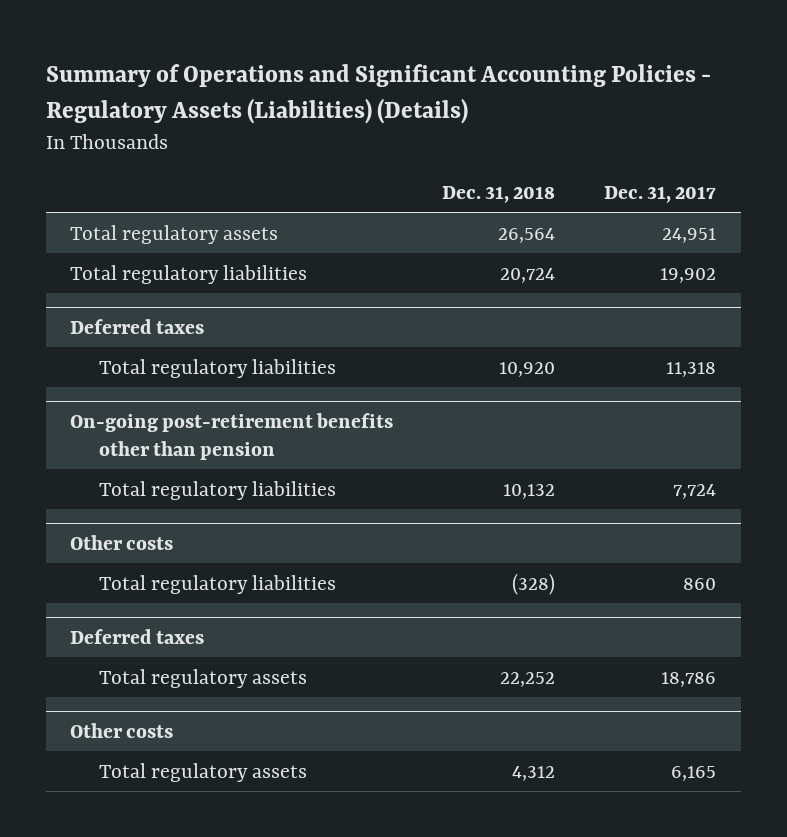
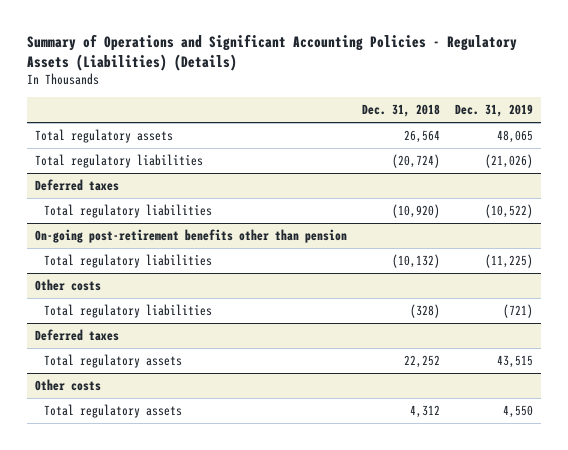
[604,185,717,203] Dec. 31, 2017 -> none
none -> [455,104,534,118] Dec. 31, 2019
[500,267,556,283] 20,724 -> [392,154,441,169] (20,724)
[499,361,556,377] 10,920 -> [392,204,441,219] (10,920)
[503,483,556,499] 10,132 -> [392,254,441,269] (10,132)

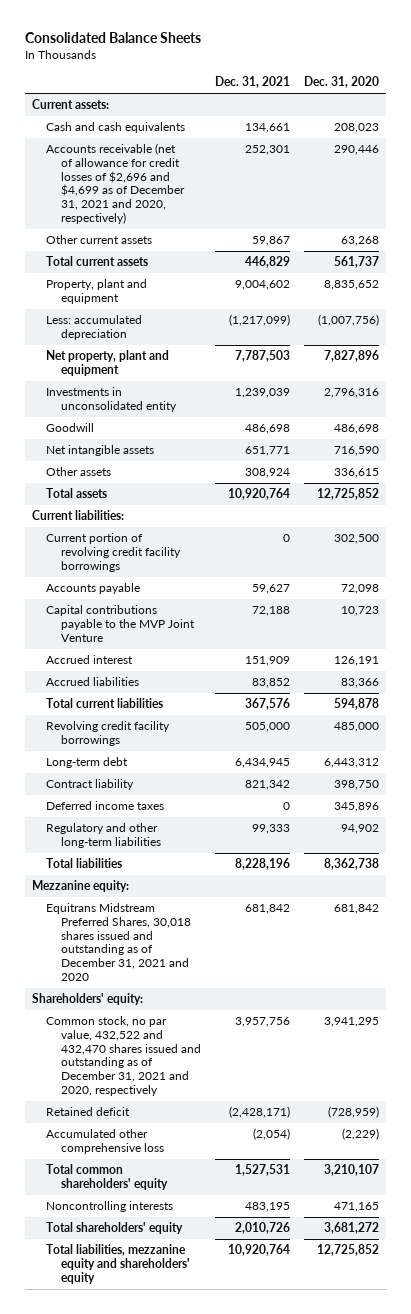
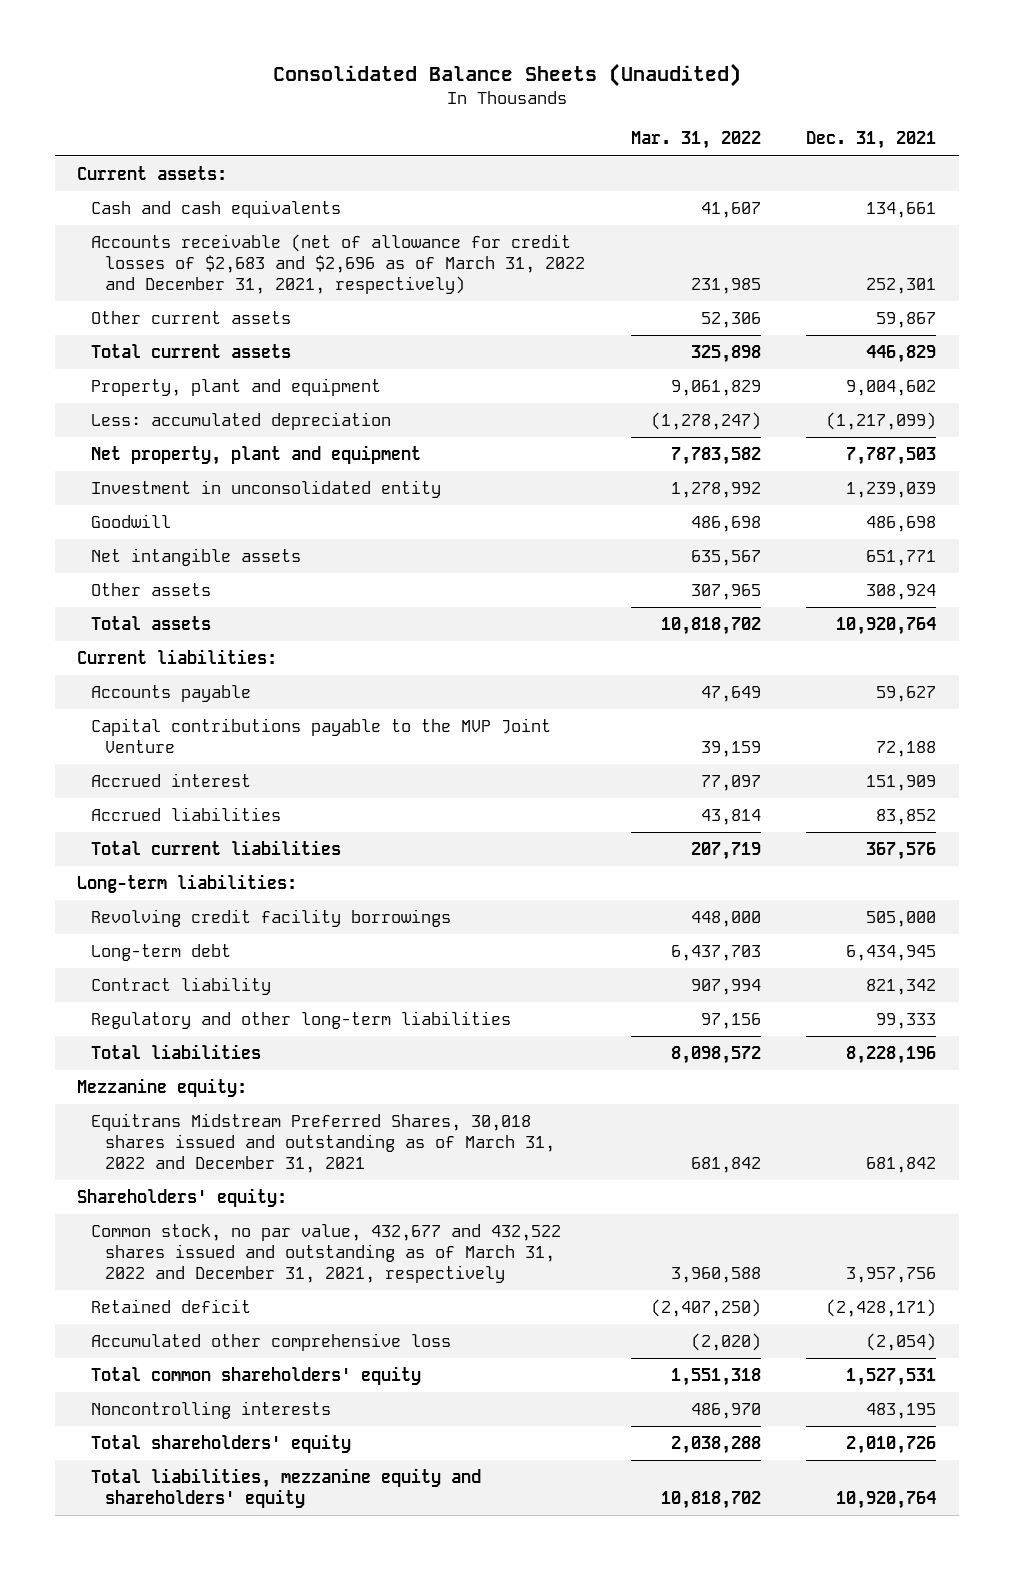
[24,32,201,44] Consolidated Balance Sheets -> [272,63,741,88] Consolidated Balance Sheets (Unaudited)
[304,76,380,89] Dec. 31, 2020 -> none
none -> [630,131,761,150] Mar. 31, 2022
[46,143,185,224] Accounts receivable (net of allowance for credit losses of $2,696 and $4,699 as of December 31, 2021 and 2020, respectively) -> [91,234,586,294] Accounts receivable (net of allowance for credit losses of $2,683 and $2,696 as of March 31, 2022 and December 31, 2021, respectively)
[46,387,177,413] Investments in unconsolidated entity -> [91,480,442,499] Investment in unconsolidated entity
[46,533,181,572] Current portion of revolving credit facility borrowings -> none
none -> [77,874,298,894] Long-term liabilities:
[46,801,165,811] Deferred income taxes -> none
[46,903,191,981] Equitrans Midstream Preferred Shares, 30,018 shares issued and outstanding as of December 31, 2021 and 2020 -> [91,1113,556,1173] Equitrans Midstream Preferred Shares, 30,018 shares issued and outstanding as of March 31, 2022 and December 31, 2021
[46,1016,201,1096] Common stock, no par value, 432,522 and 432,470 shares issued and outstanding as of December 31, 2021 and 2020, respectively -> [91,1224,562,1283] Common stock, no par value, 432,677 and 432,522 shares issued and outstanding as of March 31, 2022 and December 31, 2021, respectively

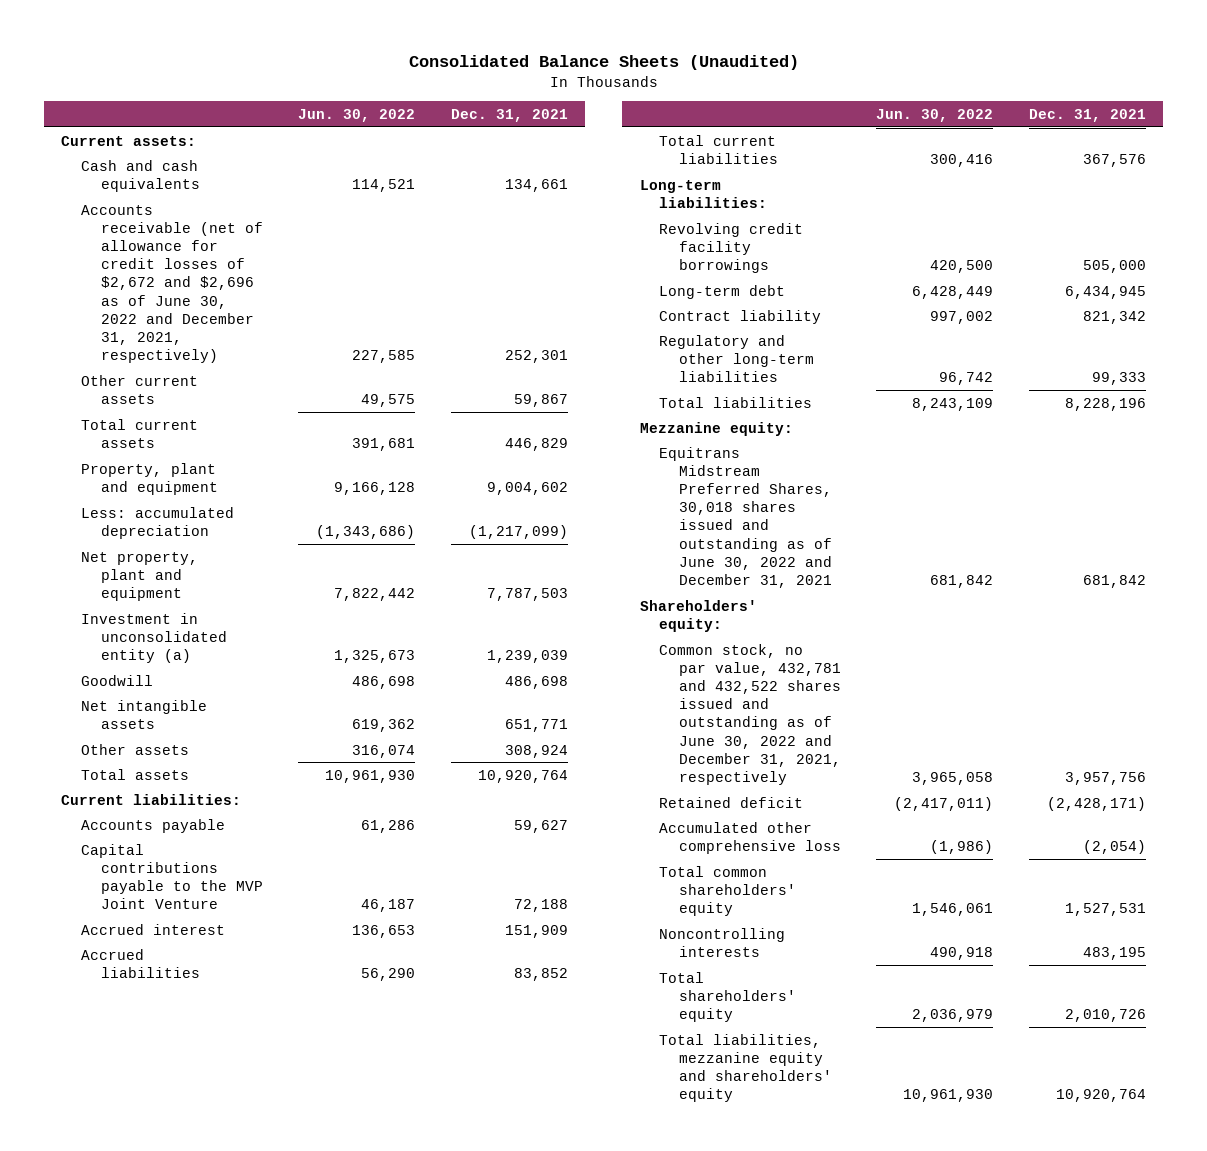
[630,131,761,150] Mar. 31, 2022 -> none
none -> [298,108,416,122] Jun. 30, 2022
[91,234,586,294] Accounts receivable (net of allowance for credit losses of $2,683 and $2,696 as of March 31, 2022 and December 31, 2021, respectively) -> [81,204,264,364] Accounts receivable (net of allowance for credit losses of $2,672 and $2,696 as of June 30, 2022 and December 31, 2021, respectively)
[91,480,442,499] Investment in unconsolidated entity -> [81,612,228,663] Investment in unconsolidated entity (a)
[91,1113,556,1173] Equitrans Midstream Preferred Shares, 30,018 shares issued and outstanding as of March 31, 2022 and December 31, 2021 -> [659,446,833,589] Equitrans Midstream Preferred Shares, 30,018 shares issued and outstanding as of June 30, 2022 and December 31, 2021
[91,1224,562,1283] Common stock, no par value, 432,677 and 432,522 shares issued and outstanding as of March 31, 2022 and December 31, 2021, respectively -> [659,643,842,786] Common stock, no par value, 432,781 and 432,522 shares issued and outstanding as of June 30, 2022 and December 31, 2021, respectively

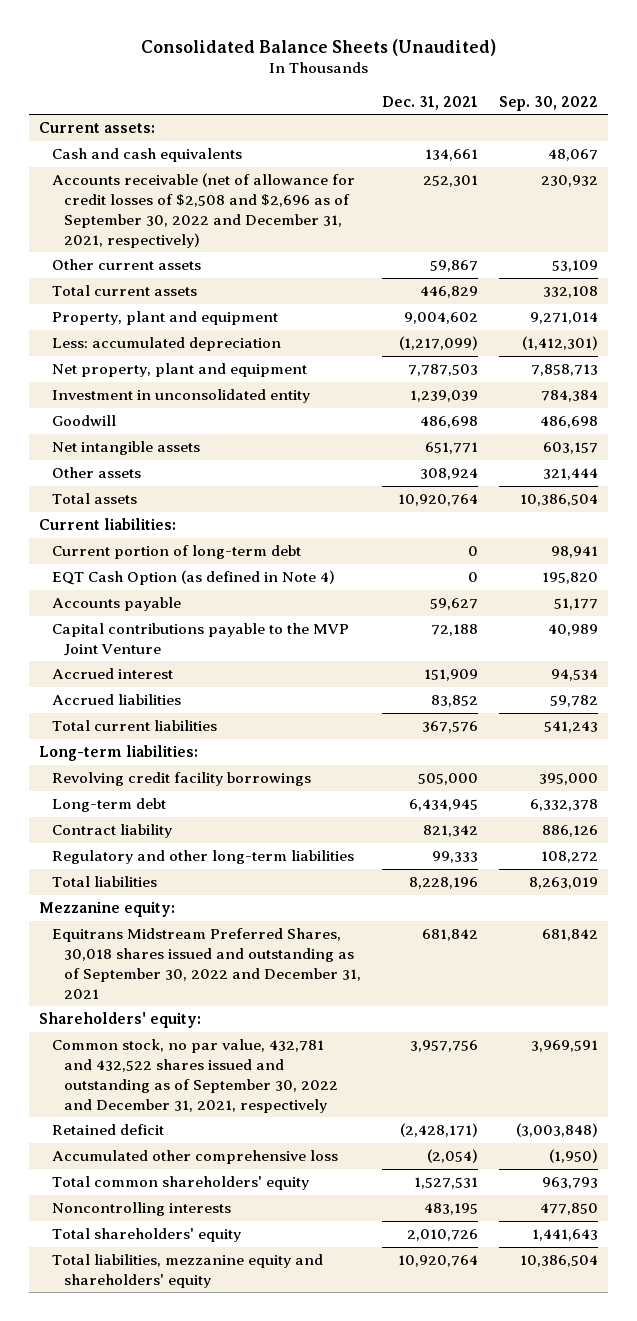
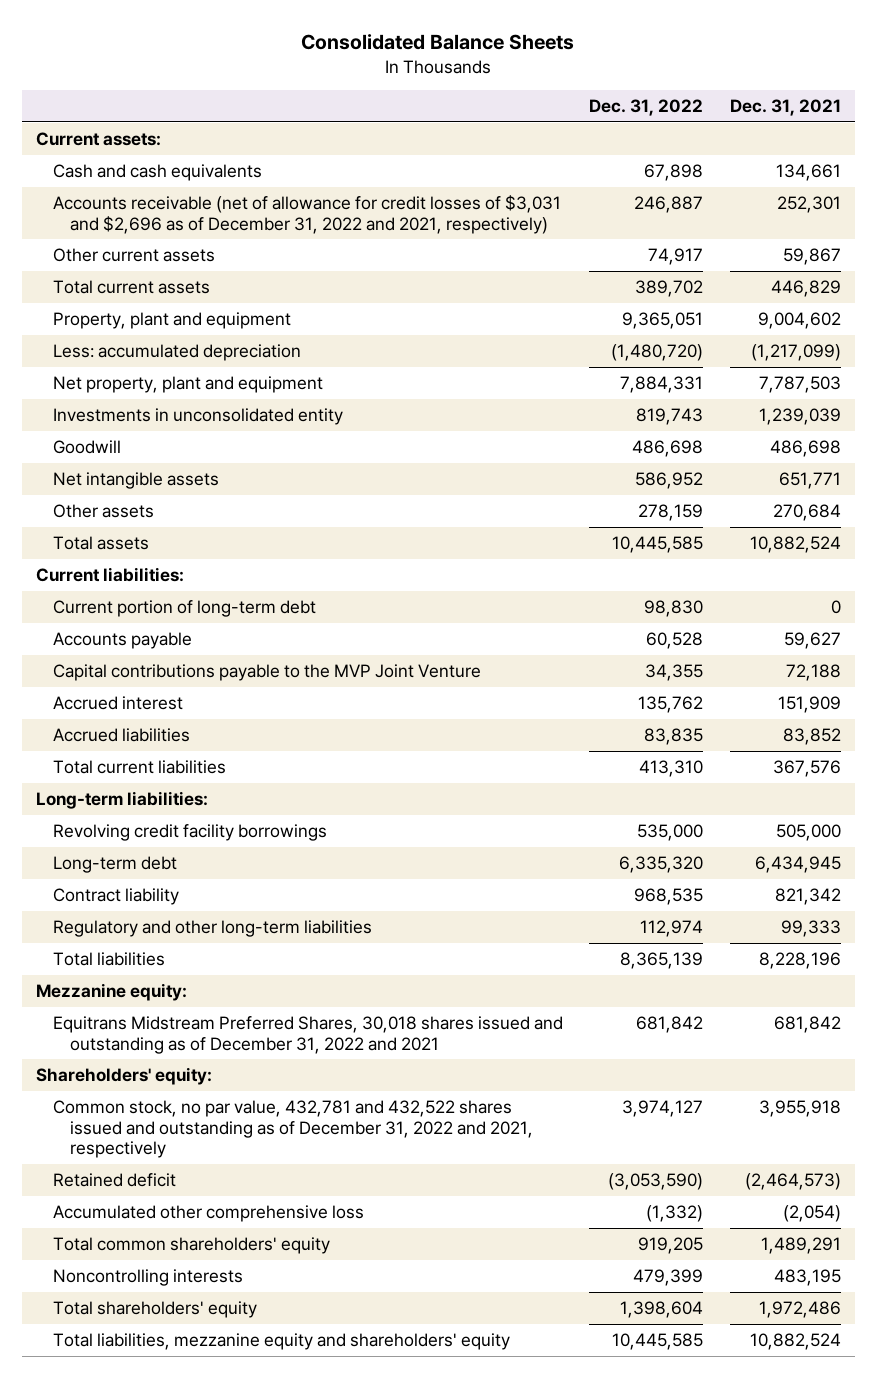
[140,38,496,56] Consolidated Balance Sheets (Unaudited) -> [301,34,575,51] Consolidated Balance Sheets
[498,95,598,111] Sep. 30, 2022 -> none
none -> [589,99,704,117] Dec. 31, 2022
[51,173,355,248] Accounts receivable (net of allowance for credit losses of $2,508 and $2,696 as of September 30, 2022 and December 31, 2021, respectively) -> [52,194,561,234] Accounts receivable (net of allowance for credit losses of $3,031 and $2,696 as of December 31, 2022 and 2021, respectively)
[51,389,310,404] Investment in unconsolidated entity -> [52,407,343,425] Investments in unconsolidated entity
[419,468,478,481] 308,924 -> [773,503,842,521] 270,684
[397,494,478,507] 10,920,764 -> [750,535,842,553] 10,882,524
[51,570,335,586] EQT Cash Option (as defined in Note 4) -> none
[51,928,362,999] Equitrans Midstream Preferred Shares, 30,018 shares issued and outstanding as of September 30, 2022 and December 31, 2021 -> [52,1015,563,1054] Equitrans Midstream Preferred Shares, 30,018 shares issued and outstanding as of December 31, 2022 and 2021
[51,1039,339,1113] Common stock, no par value, 432,781 and 432,522 shares issued and outstanding as of September 30, 2022 and December 31, 2021, respectively -> [52,1099,533,1159] Common stock, no par value, 432,781 and 432,522 shares issued and outstanding as of December 31, 2022 and 2021, respectively
[409,1040,478,1053] 3,957,756 -> [759,1099,842,1117] 3,955,918
[399,1123,478,1138] (2,428,171) -> [745,1172,842,1190] (2,464,573)
[413,1177,478,1190] 1,527,531 -> [761,1236,842,1254] 1,489,291
[406,1229,478,1242] 2,010,726 -> [759,1300,842,1318] 1,972,486
[397,1255,478,1268] 10,920,764 -> [750,1332,842,1350] 10,882,524

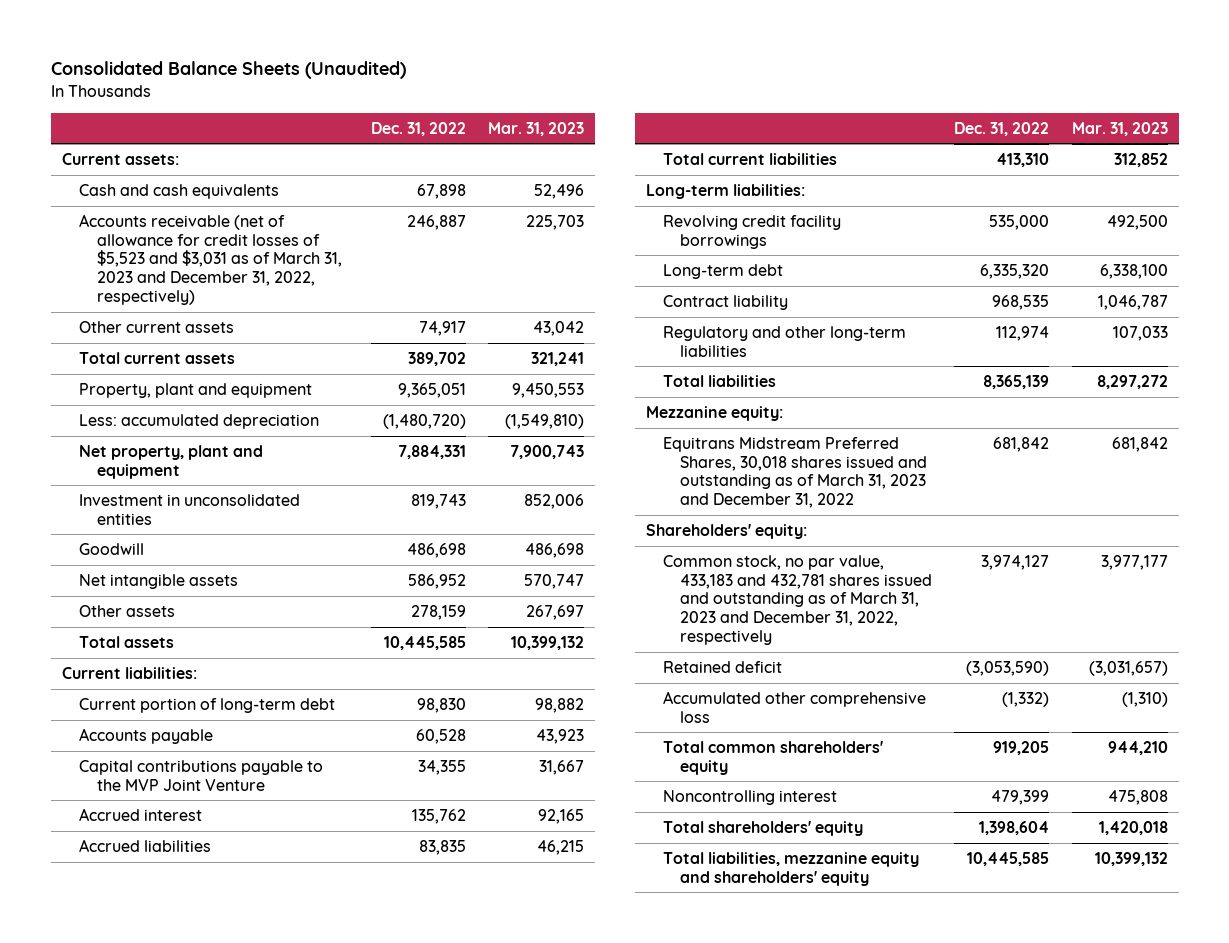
[301,34,575,51] Consolidated Balance Sheets -> [50,61,406,80] Consolidated Balance Sheets (Unaudited)
[730,99,842,117] Dec. 31, 2021 -> none
none -> [487,121,584,136] Mar. 31, 2023
[52,194,561,234] Accounts receivable (net of allowance for credit losses of $3,031 and $2,696 as of December 31, 2022 and 2021, respectively) -> [79,213,342,305] Accounts receivable (net of allowance for credit losses of $5,523 and $3,031 as of March 31, 2023 and December 31, 2022, respectively)
[52,407,343,425] Investments in unconsolidated entity -> [79,493,301,525] Investment in unconsolidated entities
[52,1015,563,1054] Equitrans Midstream Preferred Shares, 30,018 shares issued and outstanding as of December 31, 2022 and 2021 -> [662,436,928,509] Equitrans Midstream Preferred Shares, 30,018 shares issued and outstanding as of March 31, 2023 and December 31, 2022
[52,1099,533,1159] Common stock, no par value, 432,781 and 432,522 shares issued and outstanding as of December 31, 2022 and 2021, respectively -> [662,554,933,645] Common stock, no par value, 433,183 and 432,781 shares issued and outstanding as of March 31, 2023 and December 31, 2022, respectively
[52,1268,243,1286] Noncontrolling interests -> [662,789,837,805] Noncontrolling interest

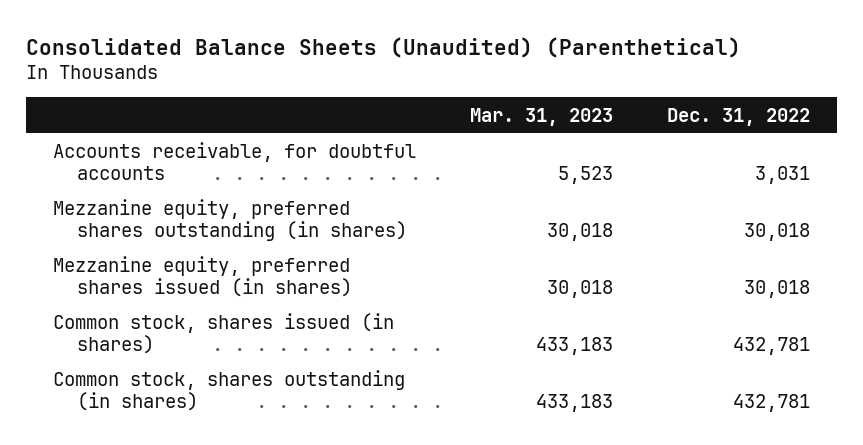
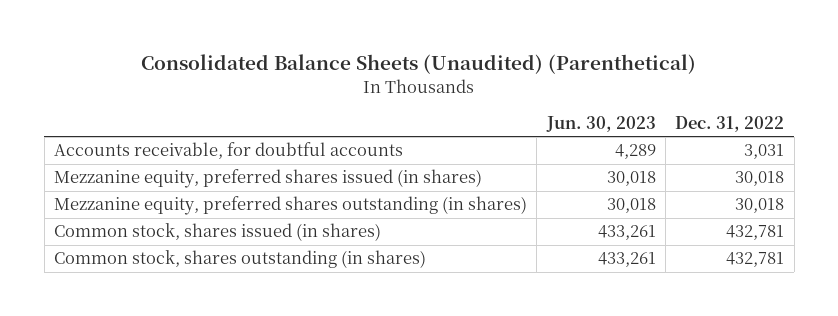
[469,107,613,126] Mar. 31, 2023 -> none
none -> [545,116,656,133] Jun. 30, 2023
[53,199,407,241] Mezzanine equity, preferred shares outstanding (in shares) -> [54,196,528,216] Mezzanine equity, preferred shares outstanding (in shares)

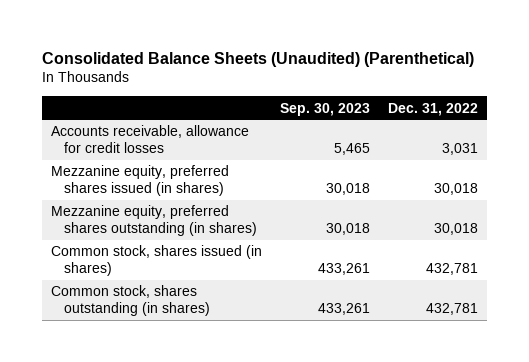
[545,116,656,133] Jun. 30, 2023 -> none
none -> [280,102,371,116] Sep. 30, 2023
[54,142,404,160] Accounts receivable, for doubtful accounts -> [51,125,250,154] Accounts receivable, allowance for credit losses

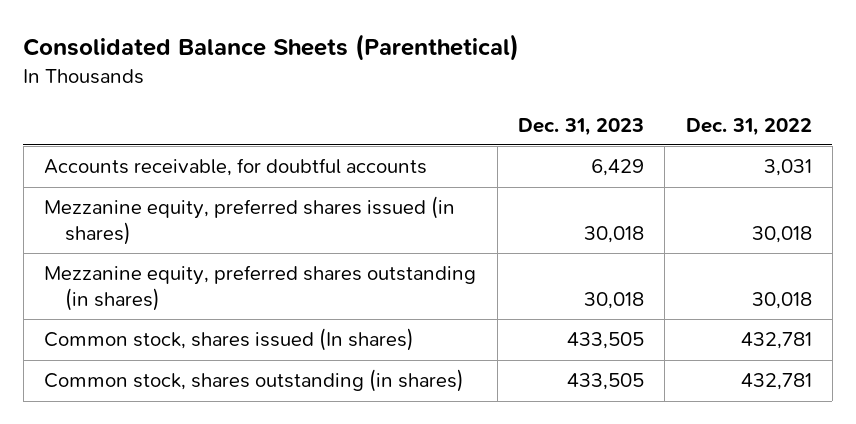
[41,51,474,67] Consolidated Balance Sheets (Unaudited) (Parenthetical) -> [23,34,520,62] Consolidated Balance Sheets (Parenthetical)
[280,102,371,116] Sep. 30, 2023 -> none
none -> [517,117,644,136] Dec. 31, 2023
[51,125,250,154] Accounts receivable, allowance for credit losses -> [44,158,428,177] Accounts receivable, for doubtful accounts
[51,245,263,277] Common stock, shares issued (in shares) -> [44,328,415,352] Common stock, shares issued (In shares)

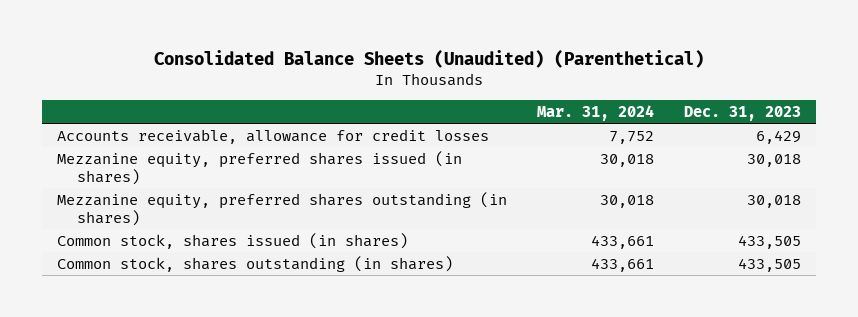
[23,34,520,62] Consolidated Balance Sheets (Parenthetical) -> [154,50,705,69] Consolidated Balance Sheets (Unaudited) (Parenthetical)
[685,117,812,136] Dec. 31, 2022 -> none
none -> [537,104,655,121] Mar. 31, 2024
[44,158,428,177] Accounts receivable, for doubtful accounts -> [57,128,490,144] Accounts receivable, allowance for credit losses
[44,328,415,352] Common stock, shares issued (In shares) -> [57,232,409,249] Common stock, shares issued (in shares)

